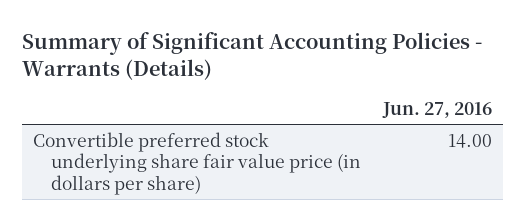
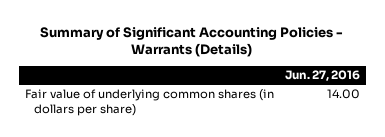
[32,131,361,195] Convertible preferred stock underlying share fair value price (in dollars per share) -> [24,89,274,117] Fair value of underlying common shares (in dollars per share)

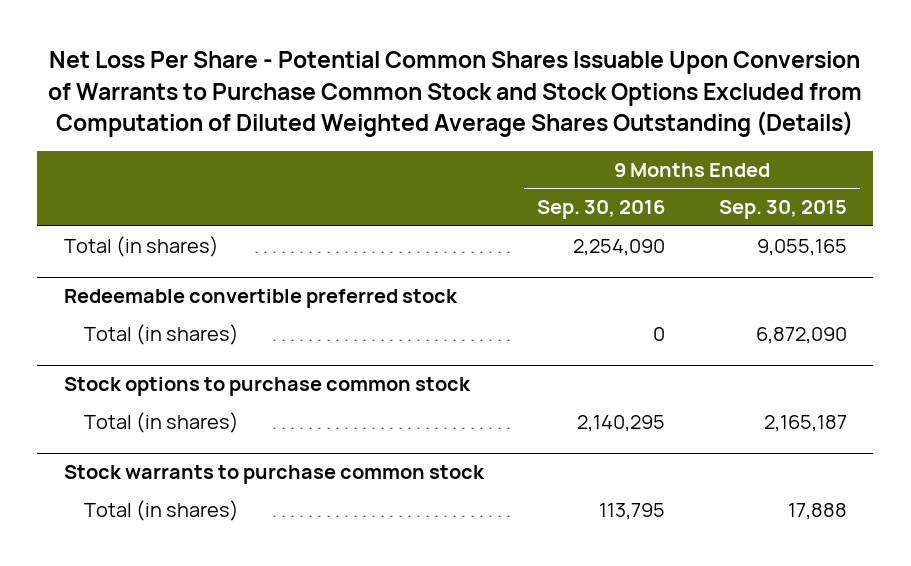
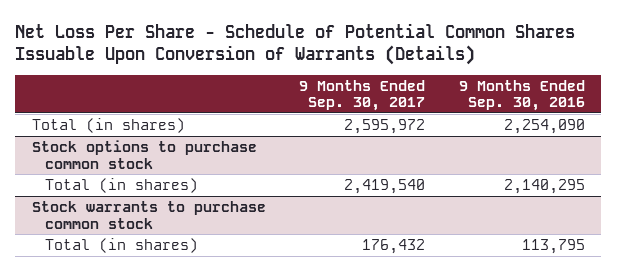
[48,51,863,137] Net Loss Per Share - Potential Common Shares Issuable Upon Conversion of Warrants to Purchase Common Stock and Stock Options Excluded from Computation of Diluted Weighted Average Shares Outstanding (Details) -> [15,22,576,66] Net Loss Per Share - Schedule of Potential Common Shares Issuable Upon Conversion of Warrants (Details)
[718,200,847,220] Sep. 30, 2015 -> none
none -> [299,79,426,112] 9 Months Ended Sep. 30, 2017
[63,289,458,309] Redeemable convertible preferred stock -> none
[84,324,240,346] Total (in shares) -> none

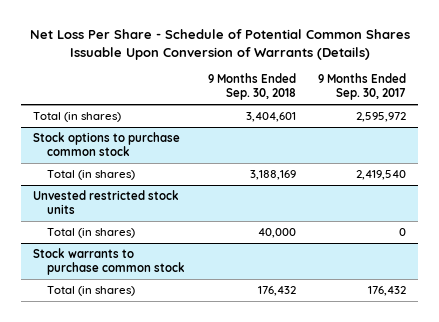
[458,79,585,112] 9 Months Ended Sep. 30, 2016 -> none
none -> [207,73,296,101] 9 Months Ended Sep. 30, 2018
none -> [32,189,179,215] Unvested restricted stock units
none -> [46,227,135,238] Total (in shares)

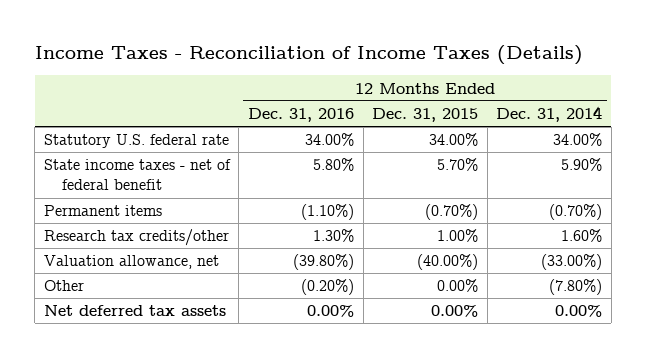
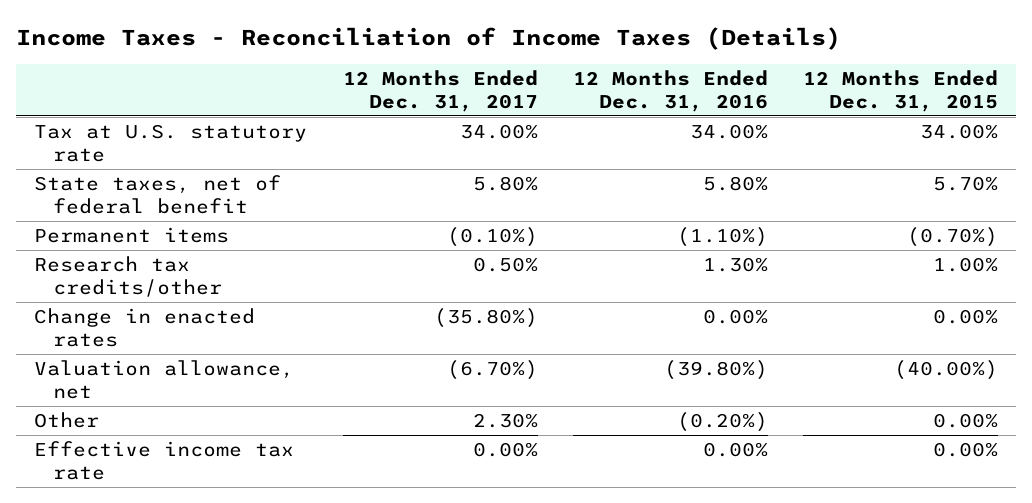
[496,105,603,122] Dec. 31, 2014 -> none
none -> [342,69,538,112] 12 Months Ended Dec. 31, 2017
[43,134,229,149] Statutory U.S. federal rate -> [34,123,308,162] Tax at U.S. statutory rate
[43,159,231,191] State income taxes - net of federal benefit -> [34,174,282,214] State taxes, net of federal benefit
none -> [34,307,256,347] Change in enacted rates
[43,305,226,317] Net deferred tax assets -> [34,440,295,480] Effective income tax rate

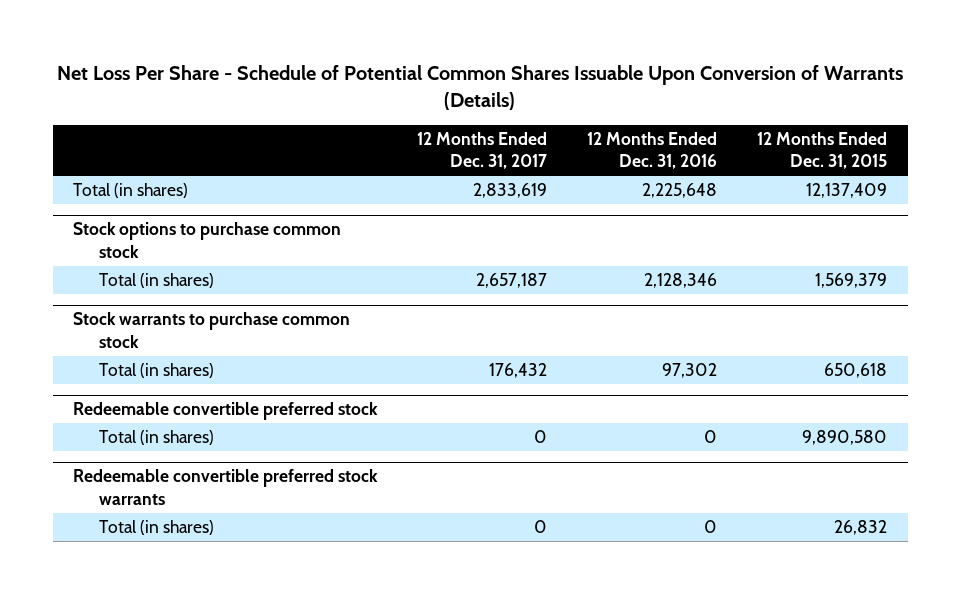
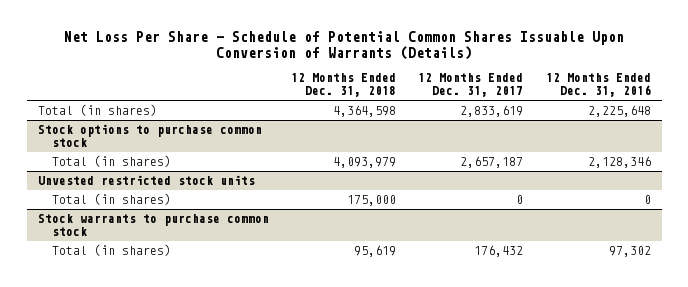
[757,131,888,170] 12 Months Ended Dec. 31, 2015 -> none
none -> [290,73,396,98] 12 Months Ended Dec. 31, 2018
none -> [37,175,255,186] Unvested restricted stock units
none -> [51,193,171,206] Total (in shares)
[73,402,379,421] Redeemable convertible preferred stock -> none
[98,430,214,446] Total (in shares) -> none
[73,469,379,506] Redeemable convertible preferred stock warrants -> none
[98,520,214,536] Total (in shares) -> none

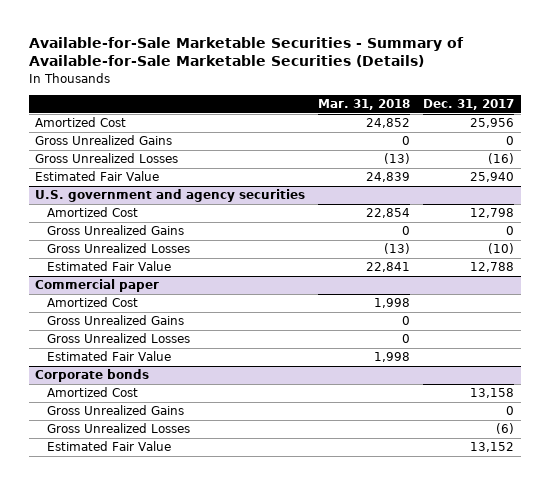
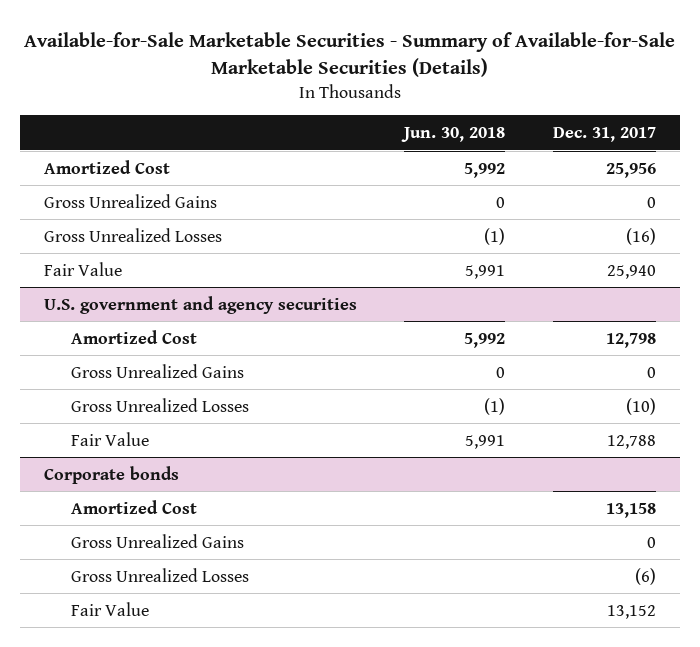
[318,99,411,111] Mar. 31, 2018 -> none
none -> [401,127,506,143] Jun. 30, 2018
[35,171,160,182] Estimated Fair Value -> [43,261,122,276] Fair Value
[35,279,160,293] Commercial paper -> none
[47,297,139,308] Amortized Cost -> none
[47,315,185,326] Gross Unrealized Gains -> none
[47,333,191,344] Gross Unrealized Losses -> none
[47,351,172,362] Estimated Fair Value -> none
[47,261,172,272] Estimated Fair Value -> [70,431,149,446] Fair Value
[47,441,172,452] Estimated Fair Value -> [70,601,149,616] Fair Value

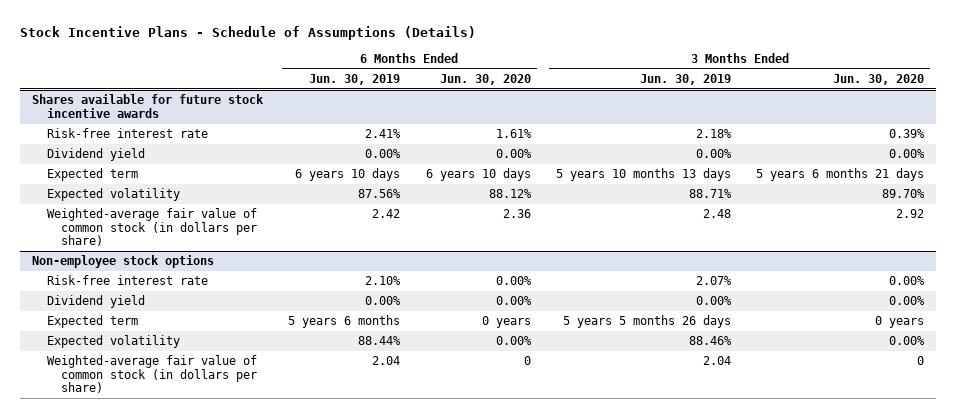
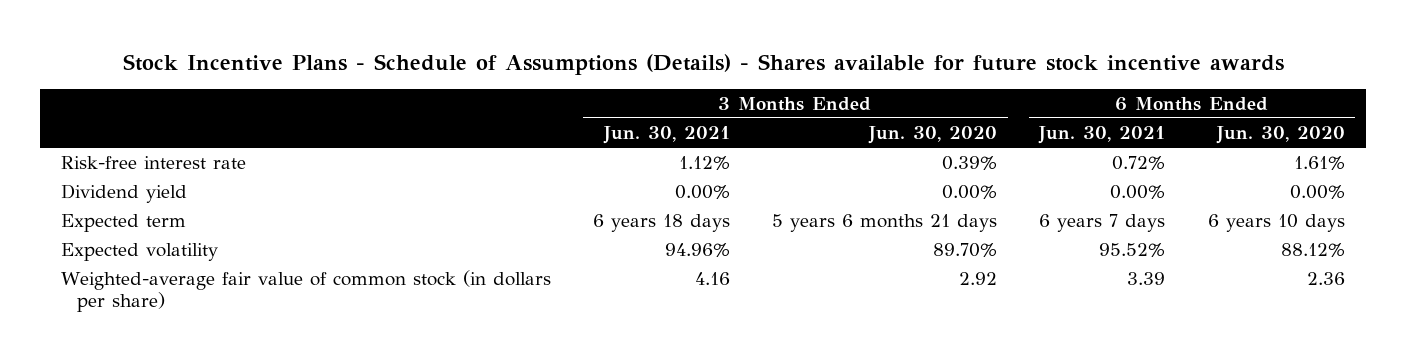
[19,26,476,41] Stock Incentive Plans - Schedule of Assumptions (Details) -> [122,53,1284,75] Stock Incentive Plans - Schedule of Assumptions (Details) - Shares available for future stock incentive awards
[309,73,401,85] Jun. 30, 2019 -> none
[639,73,731,85] Jun. 30, 2019 -> none
none -> [603,126,731,145] Jun. 30, 2021
none -> [1038,126,1166,145] Jun. 30, 2021
[32,94,265,118] Shares available for future stock incentive awards -> none
[32,255,215,269] Non-employee stock options -> none
[46,275,208,286] Risk-free interest rate -> none
[46,295,145,309] Dividend yield -> none
[46,315,138,329] Expected term -> none
[46,335,180,349] Expected volatility -> none
[46,355,257,394] Weighted-average fair value of common stock (in dollars per share) -> none

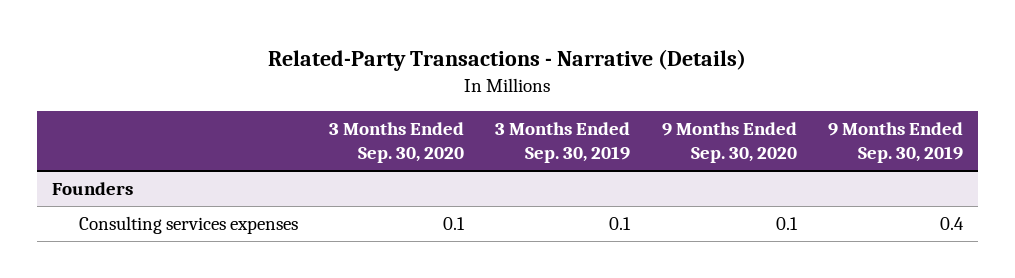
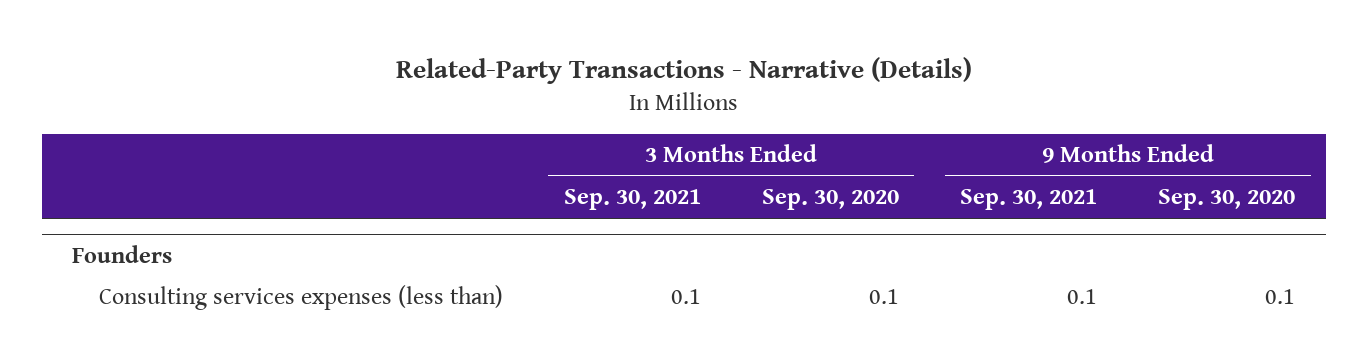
[495,121,631,163] 3 Months Ended Sep. 30, 2019 -> none
[827,121,963,163] 9 Months Ended Sep. 30, 2019 -> none
none -> [563,189,701,211] Sep. 30, 2021
none -> [960,189,1098,211] Sep. 30, 2021
[79,216,299,235] Consulting services expenses -> [98,285,503,311] Consulting services expenses (less than)

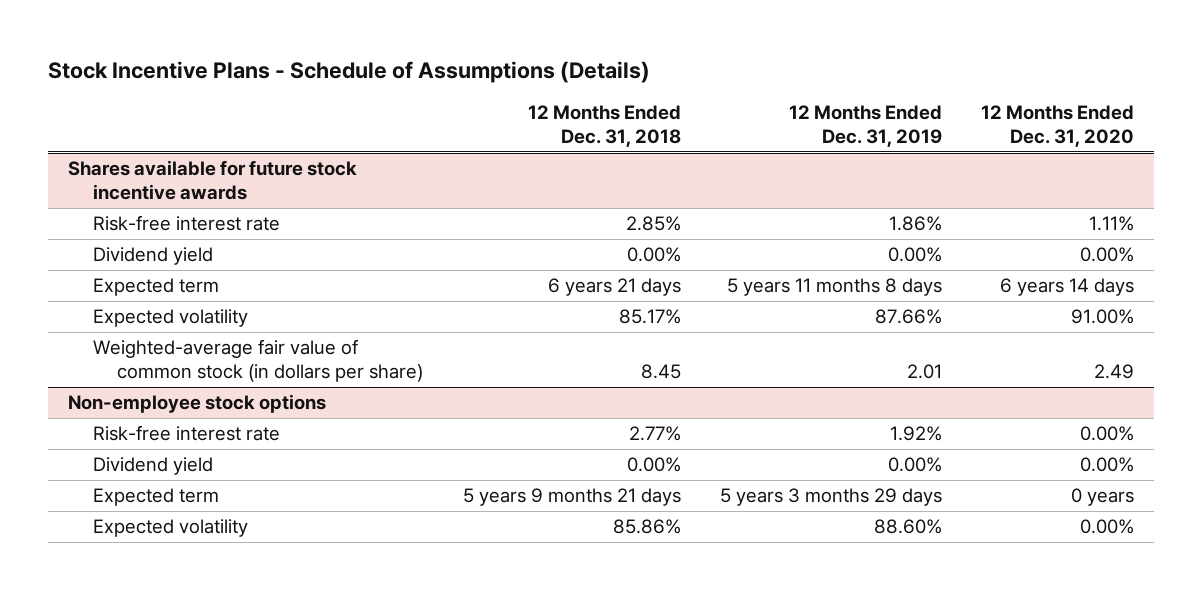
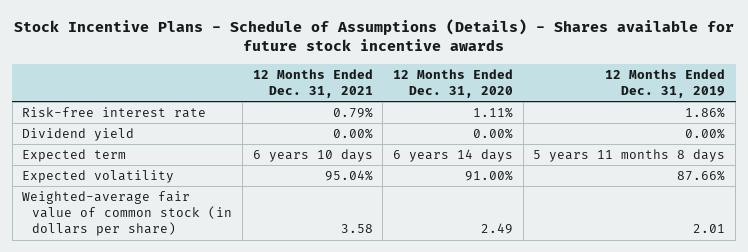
[48,60,651,83] Stock Incentive Plans - Schedule of Assumptions (Details) -> [13,18,734,52] Stock Incentive Plans - Schedule of Assumptions (Details) - Shares available for future stock incentive awards
[527,104,681,148] 12 Months Ended Dec. 31, 2018 -> none
none -> [252,68,373,99] 12 Months Ended Dec. 31, 2021
[68,160,358,201] Shares available for future stock incentive awards -> none
[68,394,327,414] Non-employee stock options -> none
[92,425,280,442] Risk-free interest rate -> none
[92,457,213,476] Dividend yield -> none
[92,488,219,507] Expected term -> none
[92,519,248,538] Expected volatility -> none

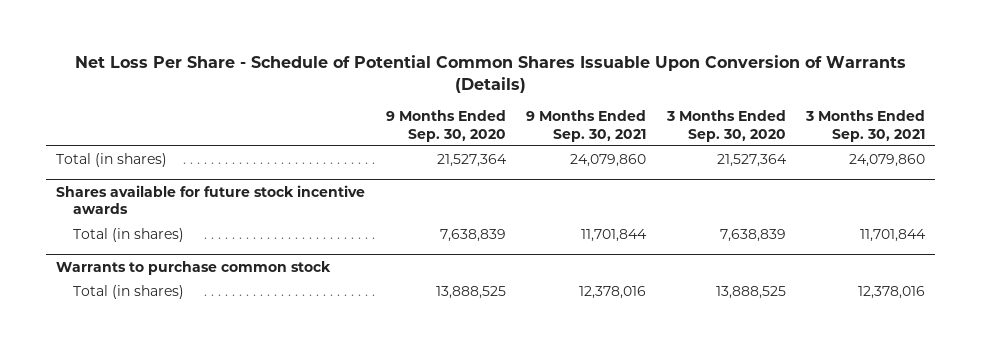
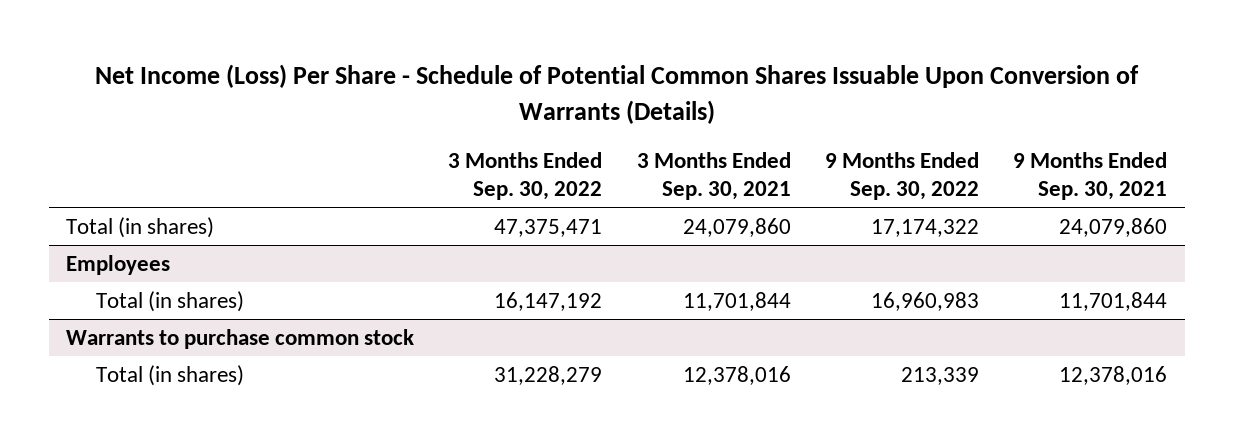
[74,54,906,93] Net Loss Per Share - Schedule of Potential Common Shares Issuable Upon Conversion of Warrants (Details) -> [94,64,1139,124] Net Income (Loss) Per Share - Schedule of Potential Common Shares Issuable Upon Conversion of Warrants (Details)
[385,109,506,142] 9 Months Ended Sep. 30, 2020 -> none
[665,109,786,142] 3 Months Ended Sep. 30, 2020 -> none
none -> [448,152,603,201] 3 Months Ended Sep. 30, 2022
none -> [825,152,980,201] 9 Months Ended Sep. 30, 2022
[56,184,366,215] Shares available for future stock incentive awards -> [66,254,171,275] Employees

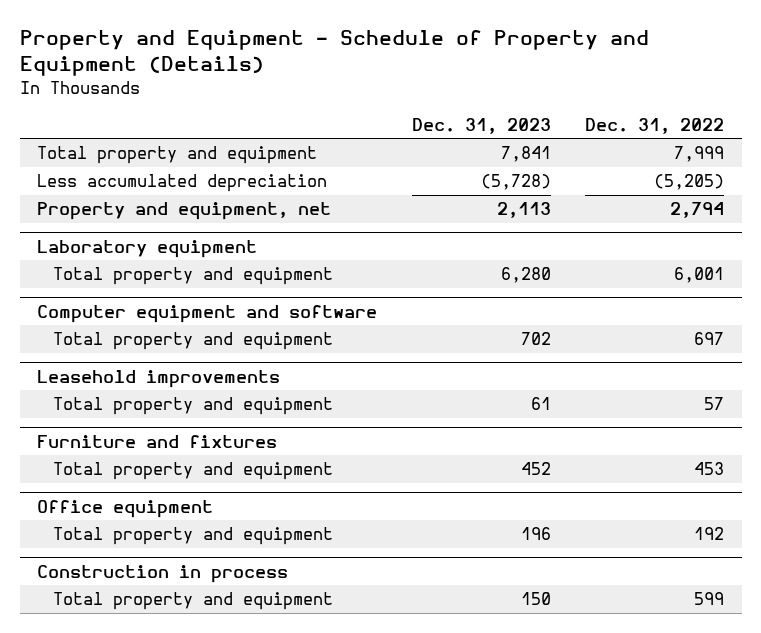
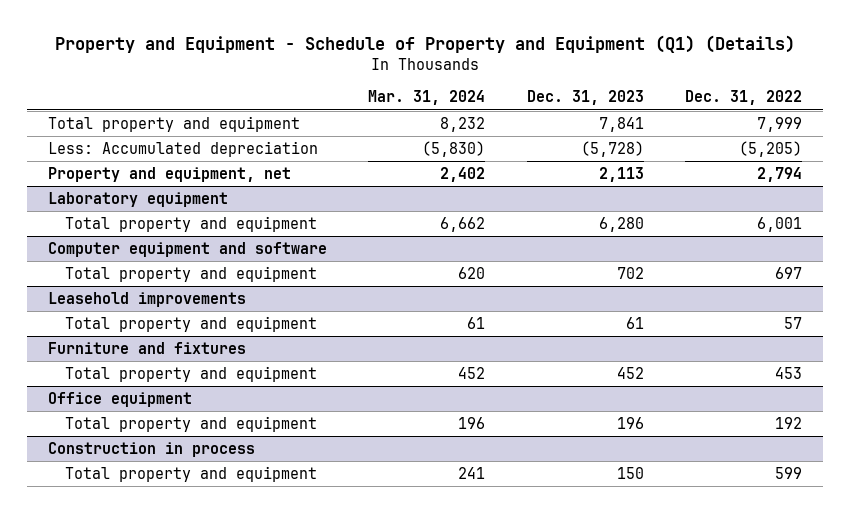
[19,30,649,77] Property and Equipment - Schedule of Property and Equipment (Details) -> [55,35,796,54] Property and Equipment - Schedule of Property and Equipment (Q1) (Details)
none -> [368,90,486,106] Mar. 31, 2024
[36,174,327,193] Less accumulated depreciation -> [48,140,319,157] Less: Accumulated depreciation

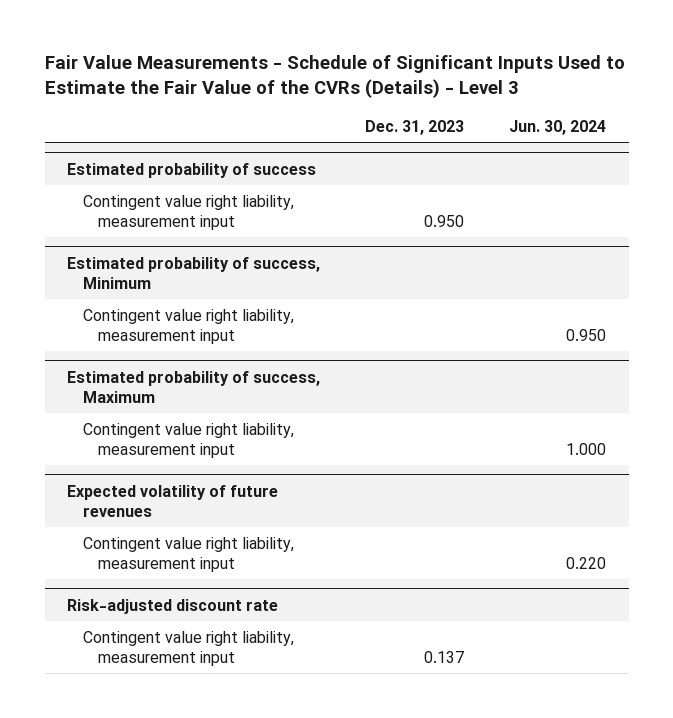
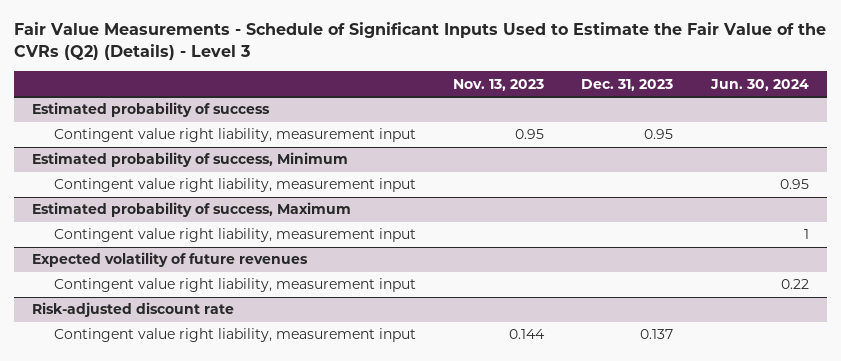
[44,55,625,99] Fair Value Measurements - Schedule of Significant Inputs Used to Estimate the Fair Value of the CVRs (Details) - Level 3 -> [13,22,826,61] Fair Value Measurements - Schedule of Significant Inputs Used to Estimate the Fair Value of the CVRs (Q2) (Details) - Level 3
none -> [453,78,545,91] Nov. 13, 2023
[424,214,465,227] 0.950 -> [644,129,674,140] 0.95
[566,328,607,341] 0.950 -> [779,179,809,190] 0.95
[566,442,607,455] 1.000 -> [803,229,809,240] 1
[566,556,607,569] 0.220 -> [780,279,809,290] 0.22

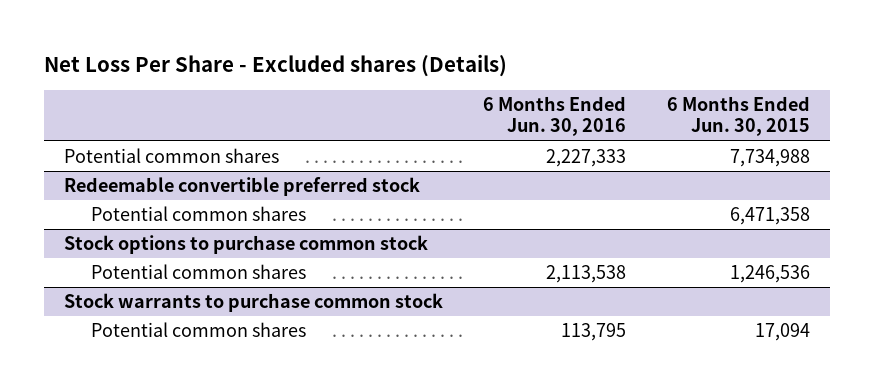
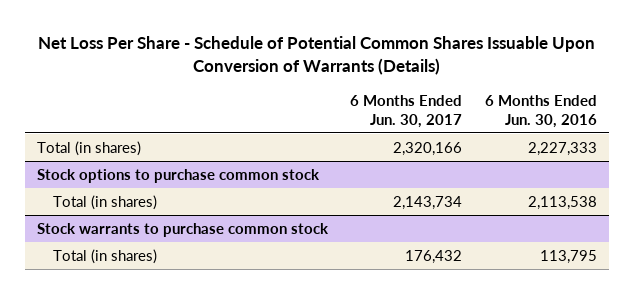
[44,53,508,77] Net Loss Per Share - Excluded shares (Details) -> [37,35,595,75] Net Loss Per Share - Schedule of Potential Common Shares Issuable Upon Conversion of Warrants (Details)
[666,95,810,137] 6 Months Ended Jun. 30, 2015 -> none
none -> [350,94,463,128] 6 Months Ended Jun. 30, 2017
[64,177,421,197] Redeemable convertible preferred stock -> none
[90,206,306,222] Potential common shares -> none
[64,148,280,164] Potential common shares -> [36,140,141,156] Total (in shares)
[90,264,306,280] Potential common shares -> [52,194,157,210] Total (in shares)
[90,322,306,338] Potential common shares -> [52,248,157,264] Total (in shares)

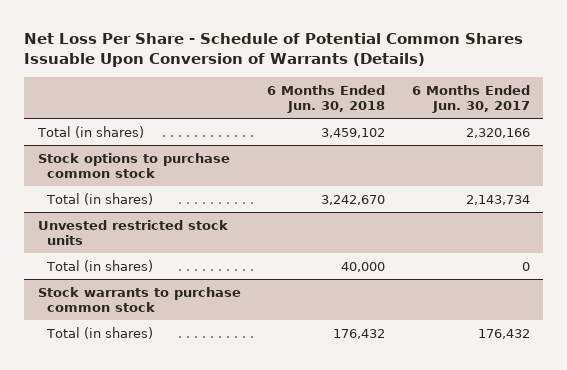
[485,94,598,128] 6 Months Ended Jun. 30, 2016 -> none
none -> [267,84,386,114] 6 Months Ended Jun. 30, 2018
none -> [37,219,228,246] Unvested restricted stock units
none -> [46,259,154,272] Total (in shares)

